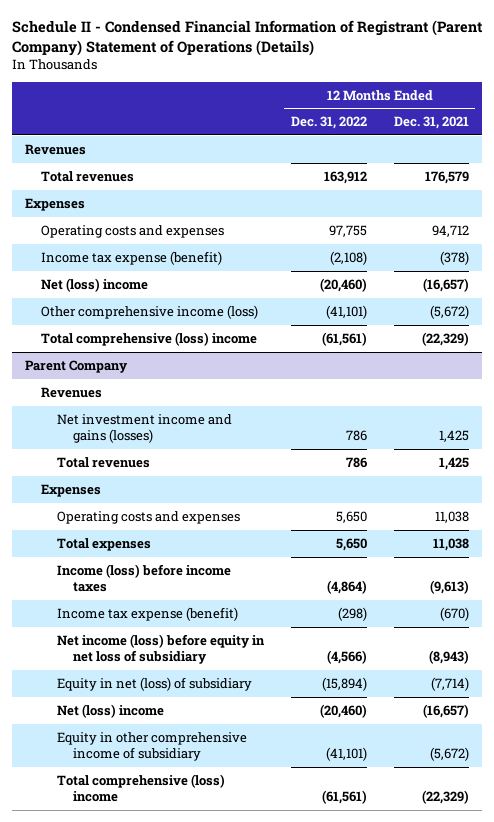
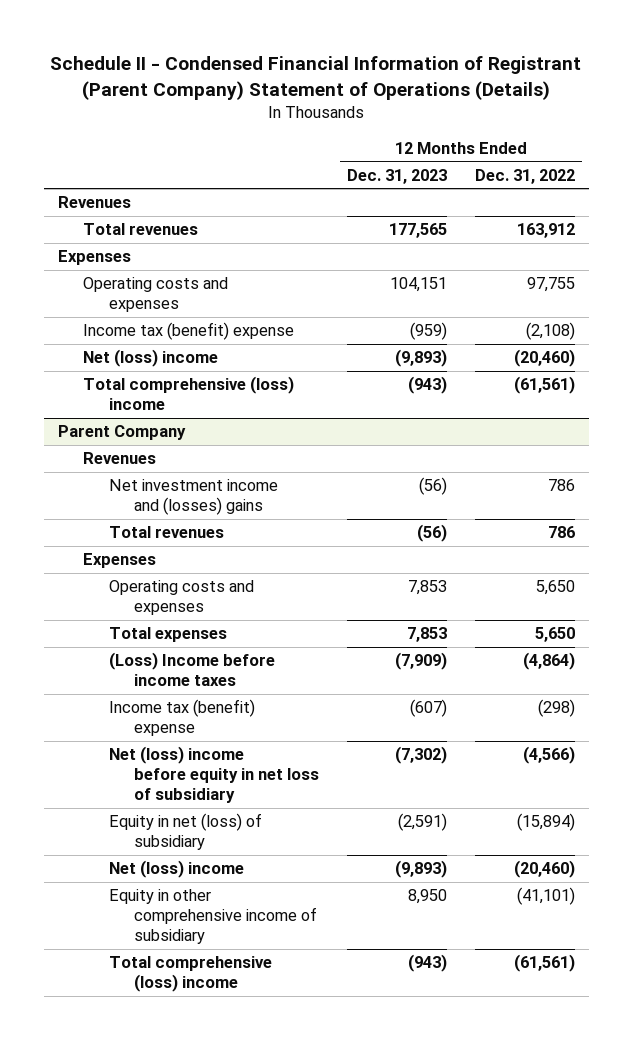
[393,116,469,130] Dec. 31, 2021 -> none
none -> [346,169,447,185] Dec. 31, 2023
[41,250,223,265] Income tax expense (benefit) -> [83,322,295,341] Income tax (benefit) expense
[41,304,259,319] Other comprehensive income (loss) -> none
[57,413,233,444] Net investment income and gains (losses) -> [108,479,278,516] Net investment income and (losses) gains
[57,563,232,593] Income (loss) before income taxes -> [108,652,275,687] (Loss) Income before income taxes
[57,606,239,621] Income tax expense (benefit) -> [108,699,255,737] Income tax (benefit) expense
[57,633,266,665] Net income (loss) before equity in net loss of subsidiary -> [108,746,319,804] Net (loss) income before equity in net loss of subsidiary

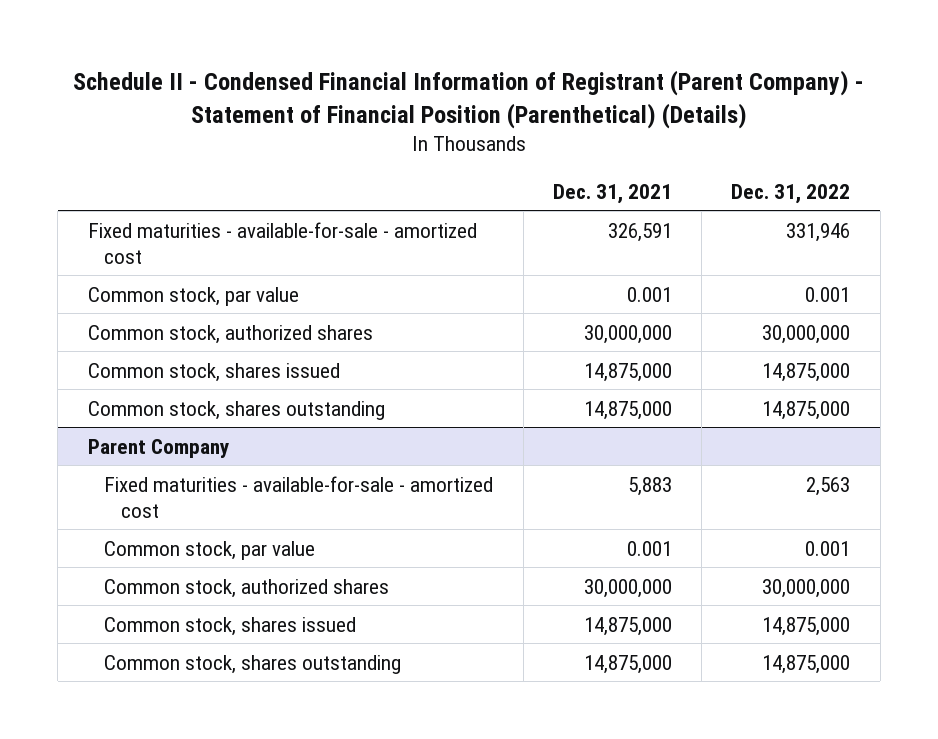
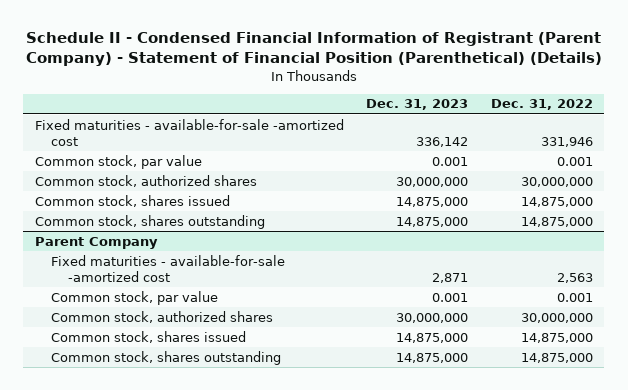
[552,183,672,204] Dec. 31, 2021 -> none
none -> [366,99,469,111] Dec. 31, 2023
[87,221,477,264] Fixed maturities - available-for-sale - amortized cost -> [34,118,344,146] Fixed maturities - available-for-sale -amortized cost
[104,475,494,518] Fixed maturities - available-for-sale - amortized cost -> [51,254,286,282] Fixed maturities - available-for-sale -amortized cost

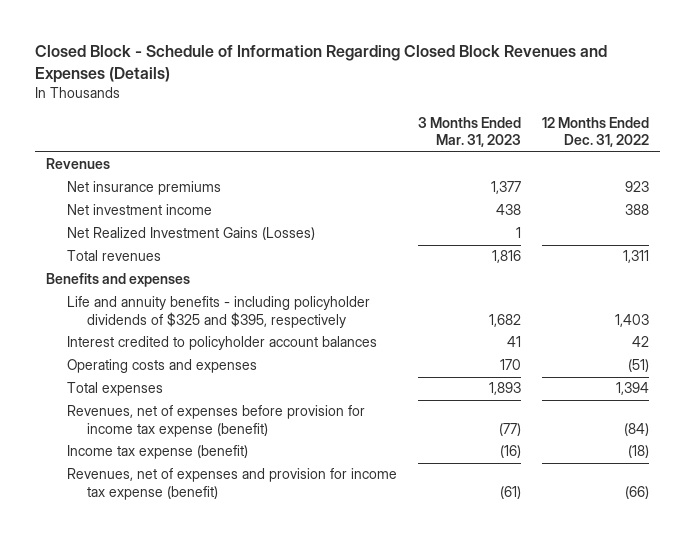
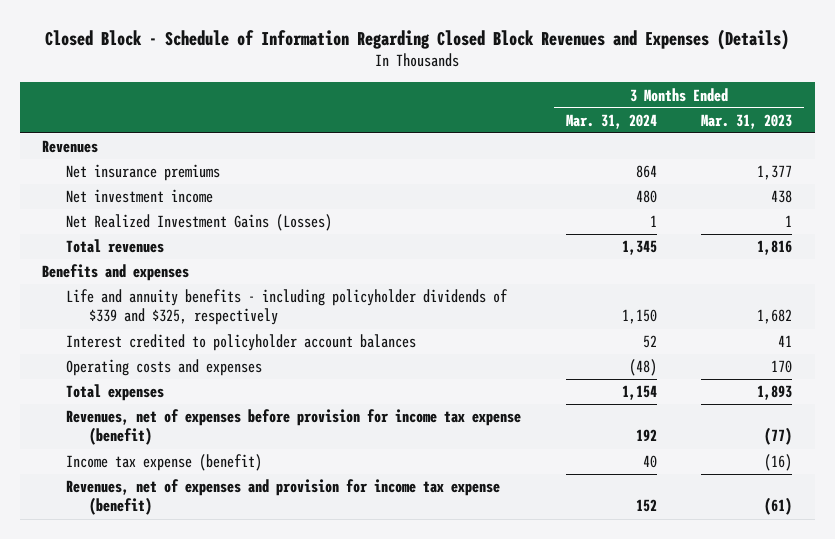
[542,117,650,148] 12 Months Ended Dec. 31, 2022 -> none
none -> [565,113,657,129] Mar. 31, 2024
[66,296,370,328] Life and annuity benefits - including policyholder dividends of $325 and $395, respectively -> [65,289,508,326] Life and annuity benefits - including policyholder dividends of $339 and $325, respectively

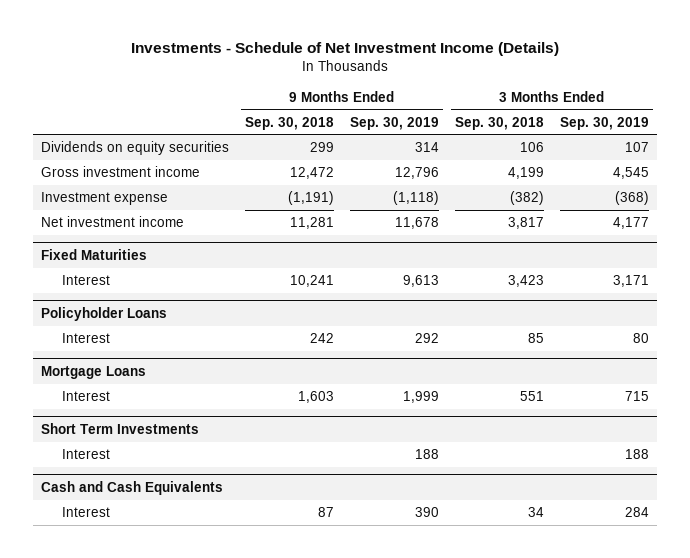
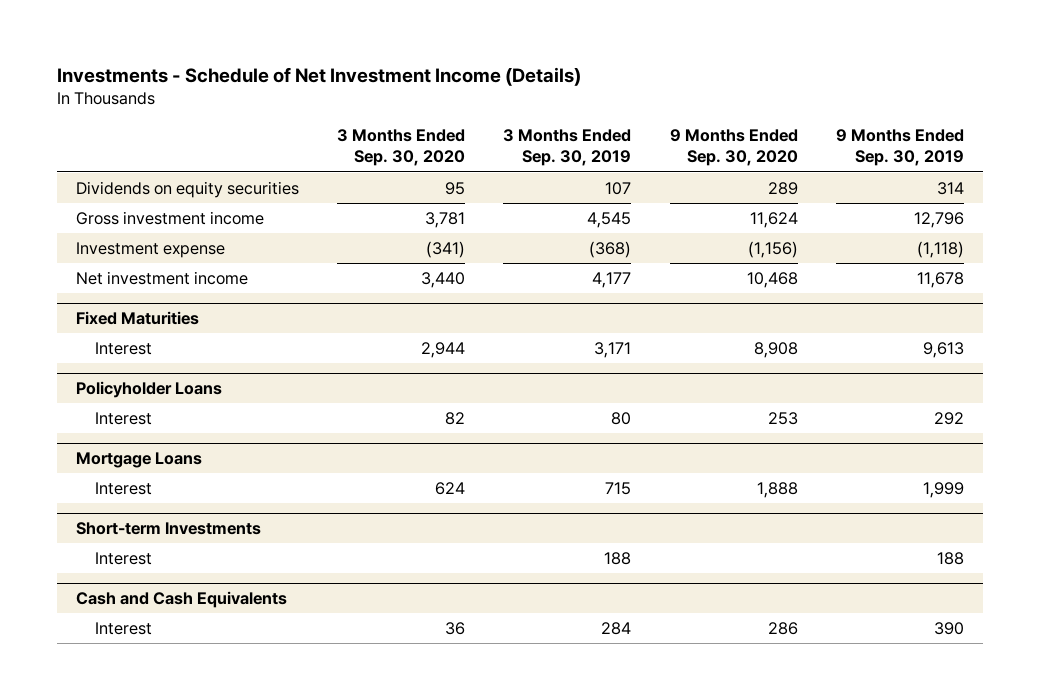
[244,116,334,130] Sep. 30, 2018 -> none
[455,116,545,130] Sep. 30, 2018 -> none
none -> [337,129,466,167] 3 Months Ended Sep. 30, 2020
none -> [669,129,798,167] 9 Months Ended Sep. 30, 2020
[40,422,199,434] Short Term Investments -> [75,522,261,536] Short-term Investments

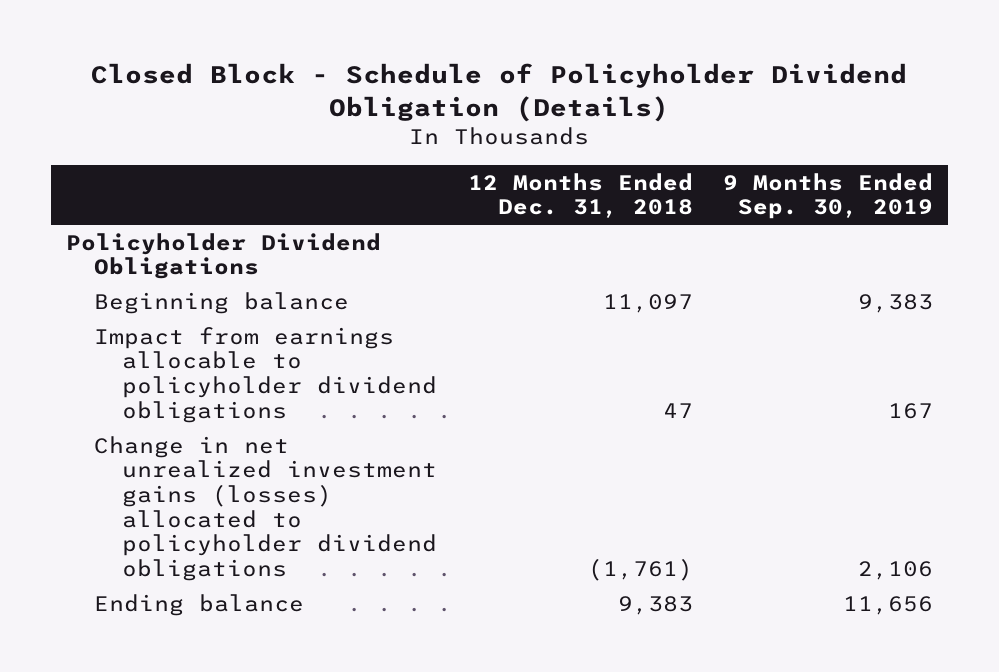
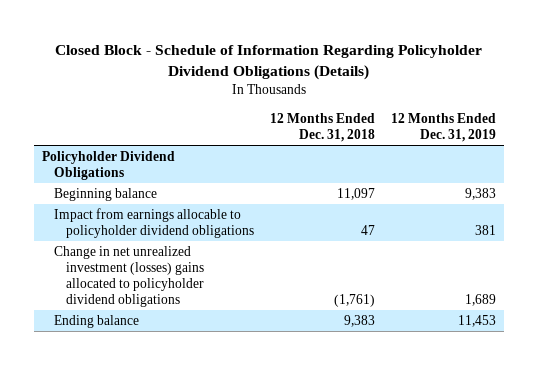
[91,63,908,122] Closed Block - Schedule of Policyholder Dividend Obligation (Details) -> [54,44,482,81] Closed Block - Schedule of Information Regarding Policyholder Dividend Obligations (Details)
[722,172,933,220] 9 Months Ended Sep. 30, 2019 -> none
none -> [391,113,497,143] 12 Months Ended Dec. 31, 2019
[94,435,438,582] Change in net unrealized investment gains (losses) allocated to policyholder dividend obligations -> [53,246,204,307] Change in net unrealized investment (losses) gains allocated to policyholder dividend obligations

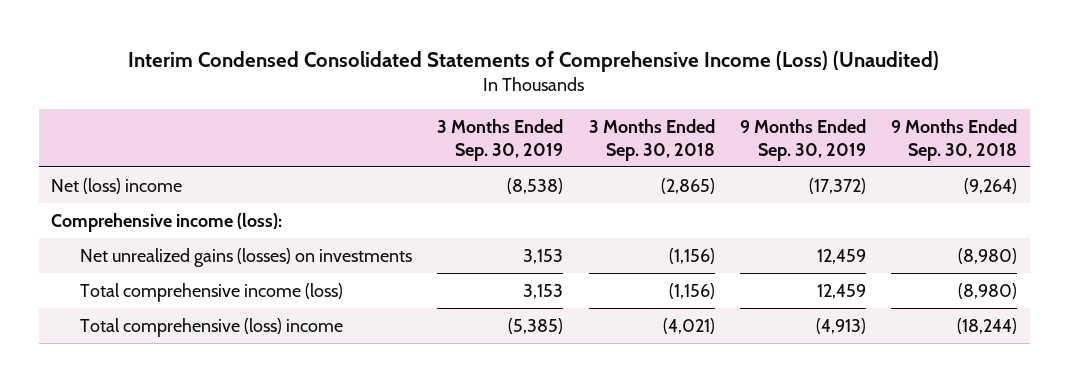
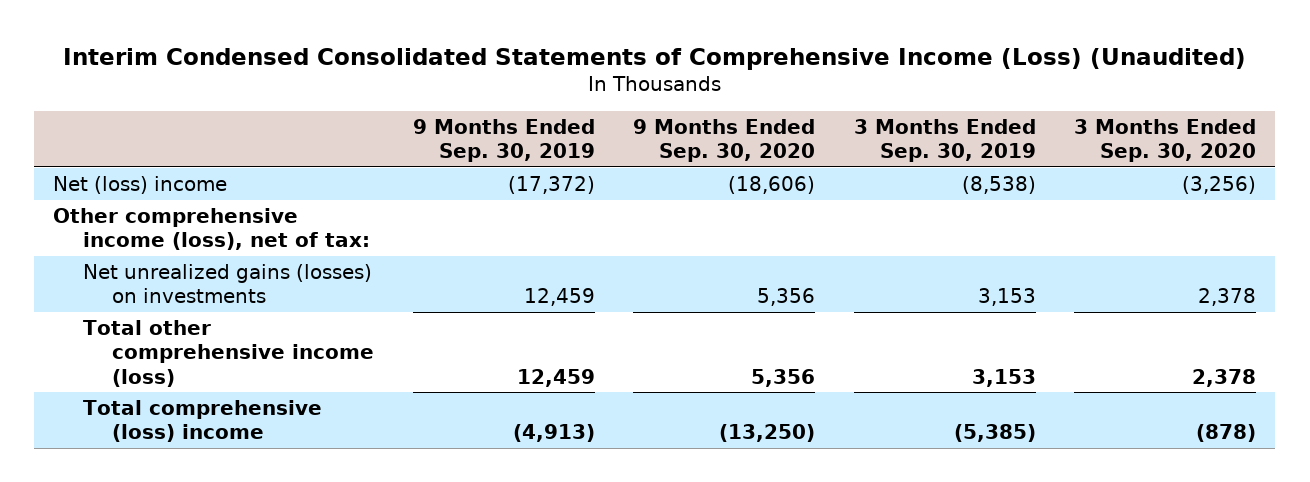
[588,118,715,161] 3 Months Ended Sep. 30, 2018 -> none
[891,118,1018,161] 9 Months Ended Sep. 30, 2018 -> none
none -> [633,118,816,163] 9 Months Ended Sep. 30, 2020
none -> [1074,118,1257,163] 3 Months Ended Sep. 30, 2020
[51,212,283,232] Comprehensive income (loss): -> none
none -> [53,208,370,251] Other comprehensive income (loss), net of tax:
[79,282,343,302] Total comprehensive income (loss) -> [82,320,375,387] Total other comprehensive income (loss)

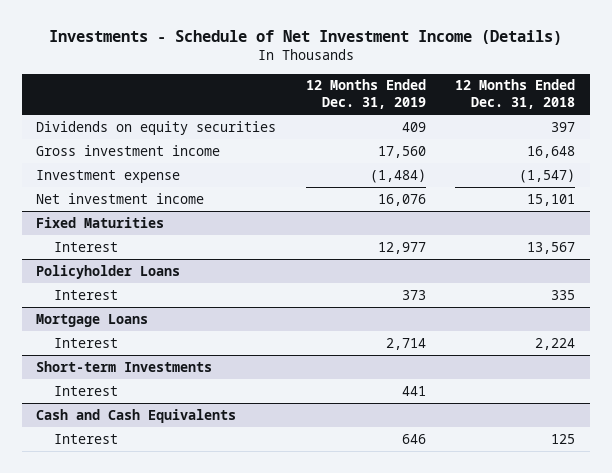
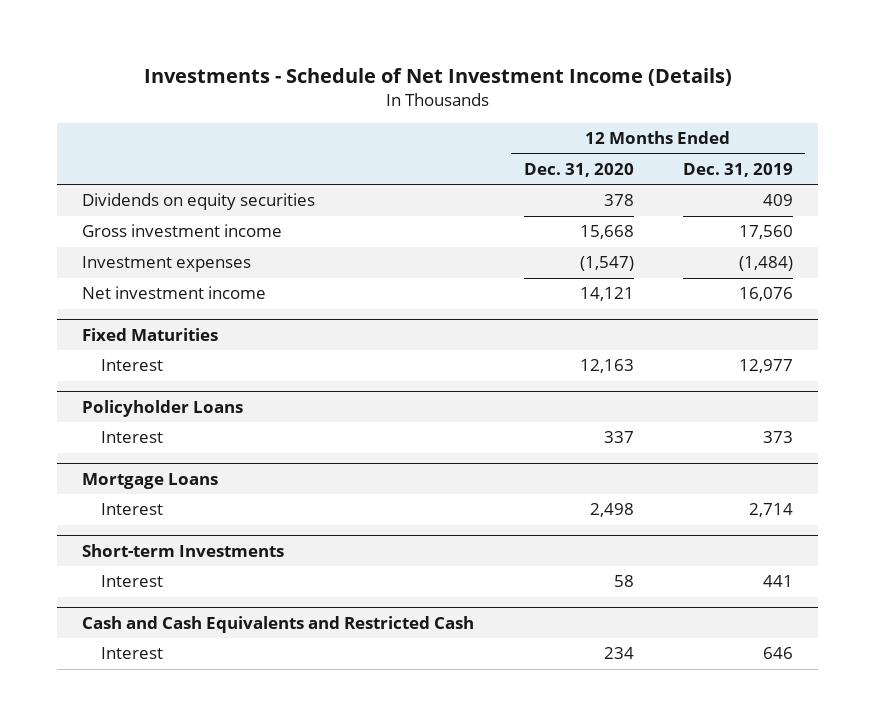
[455,79,576,110] 12 Months Ended Dec. 31, 2018 -> none
none -> [523,162,634,177] Dec. 31, 2020
[36,169,181,183] Investment expense -> [82,256,252,273] Investment expenses
[36,408,237,423] Cash and Cash Equivalents -> [82,615,475,633] Cash and Cash Equivalents and Restricted Cash

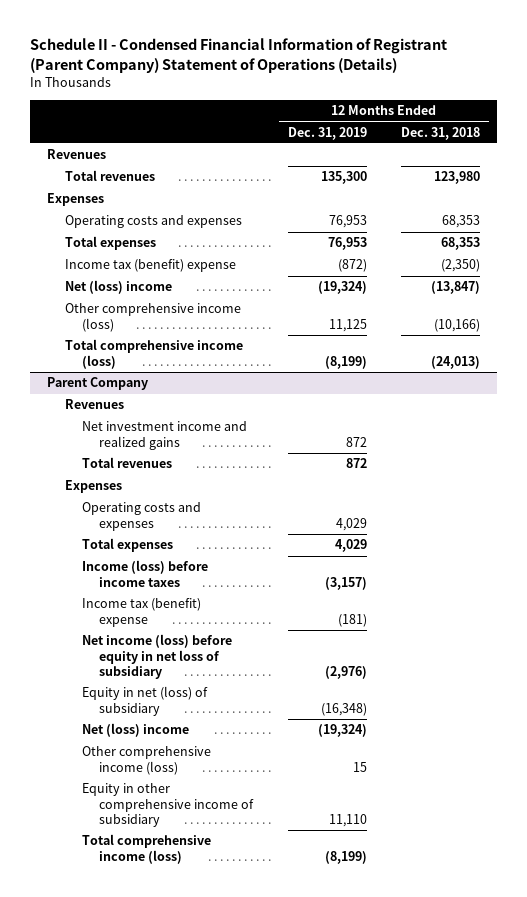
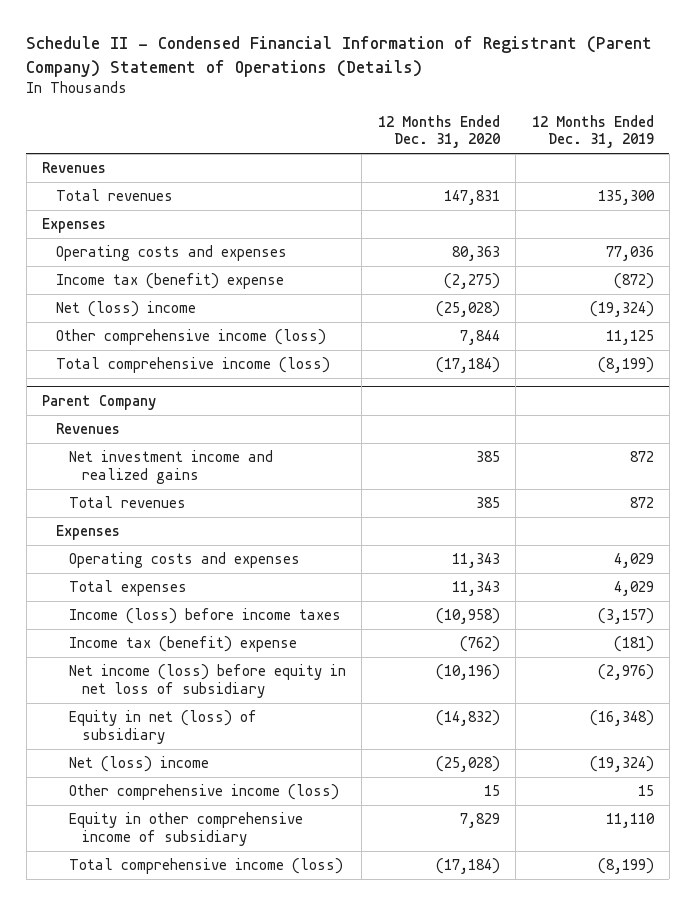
[401,126,481,140] Dec. 31, 2018 -> none
none -> [377,114,500,149] 12 Months Ended Dec. 31, 2020
[64,236,156,251] Total expenses -> none
[328,215,367,229] 76,953 -> [605,246,654,262] 77,036

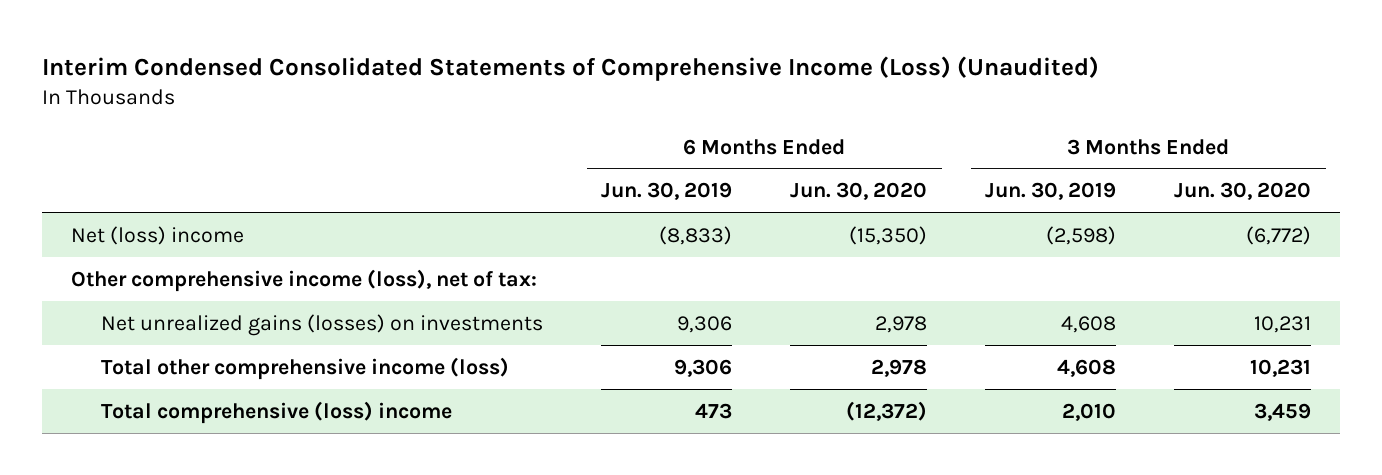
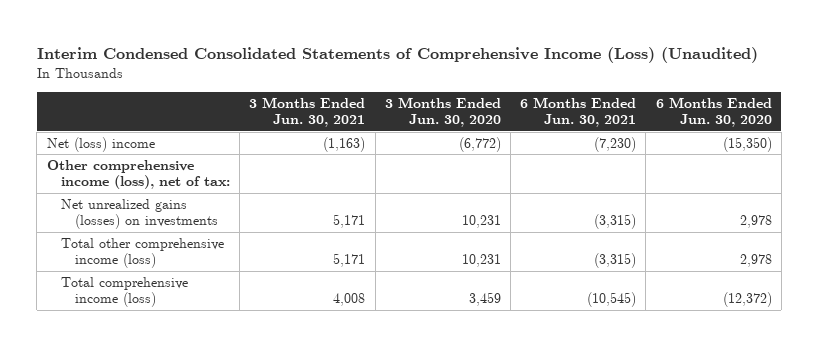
[601,182,733,201] Jun. 30, 2019 -> none
[985,182,1117,201] Jun. 30, 2019 -> none
none -> [249,96,366,128] 3 Months Ended Jun. 30, 2021
none -> [520,96,637,128] 6 Months Ended Jun. 30, 2021
[101,400,453,424] Total comprehensive (loss) income -> [60,277,188,308] Total comprehensive income (loss)

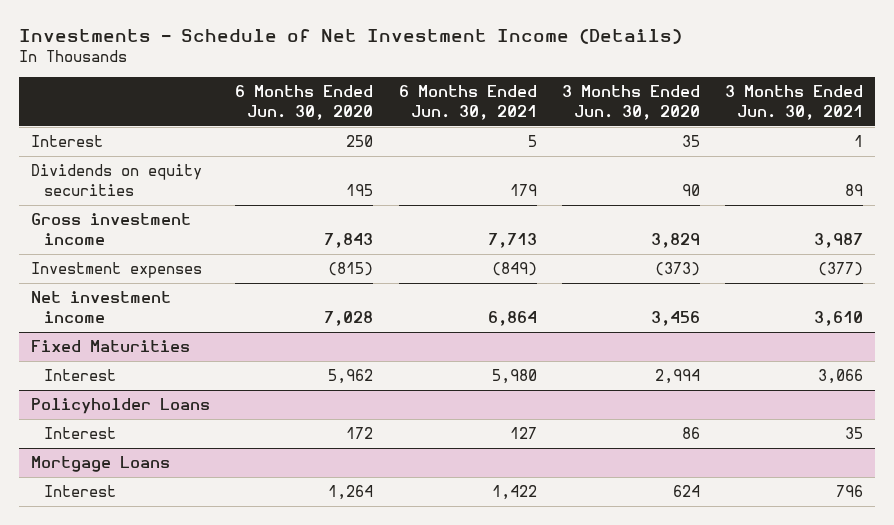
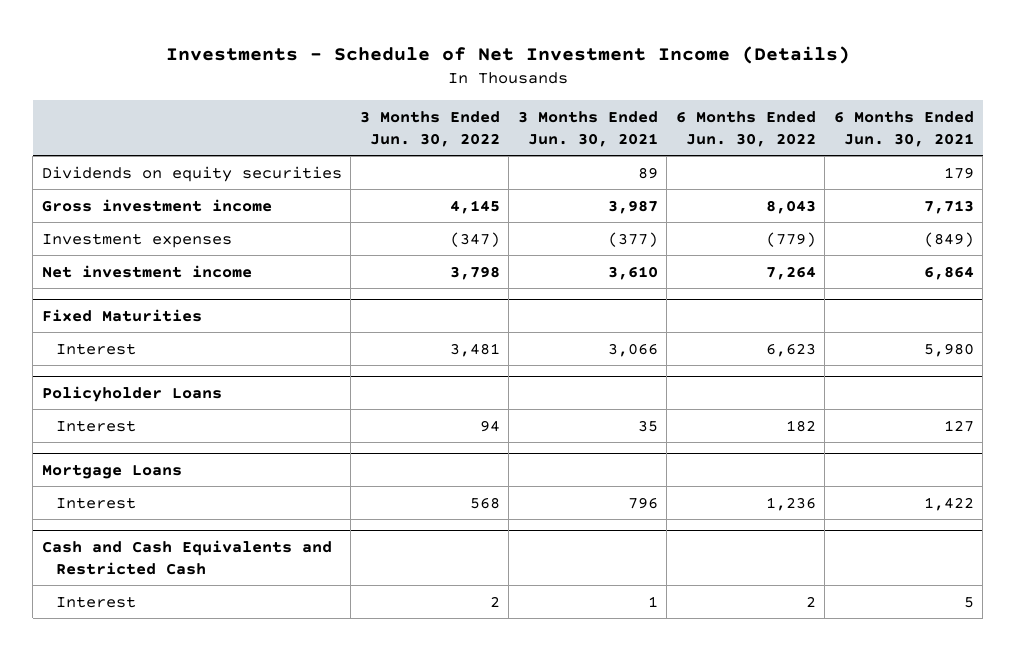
[235,85,374,120] 6 Months Ended Jun. 30, 2020 -> none
[561,85,700,120] 3 Months Ended Jun. 30, 2020 -> none
none -> [359,110,500,147] 3 Months Ended Jun. 30, 2022
none -> [675,110,816,147] 6 Months Ended Jun. 30, 2022
[31,135,104,148] Interest -> none
none -> [41,539,332,575] Cash and Cash Equivalents and Restricted Cash
none -> [56,595,137,608] Interest

